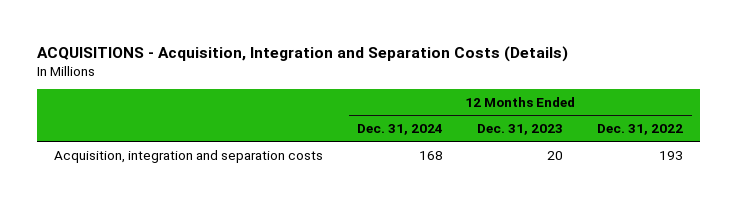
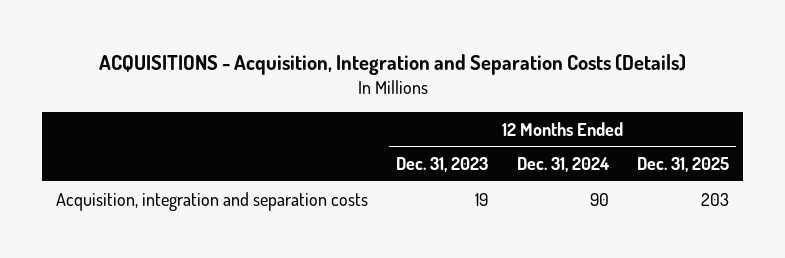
[597,124,684,136] Dec. 31, 2022 -> none
none -> [636,157,729,173] Dec. 31, 2025
[419,150,444,160] 168 -> [589,192,609,206] 90
[547,150,564,160] 20 -> [475,192,489,206] 19

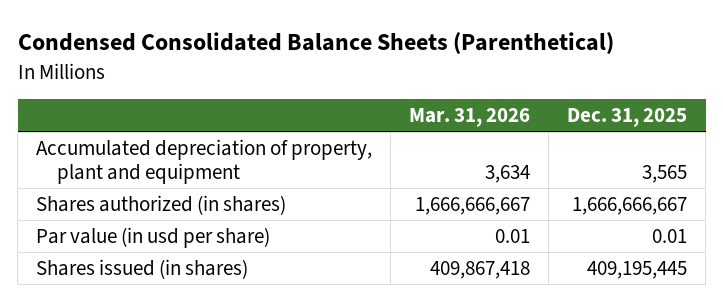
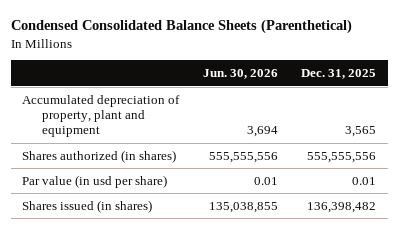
[409,108,531,128] Mar. 31, 2026 -> none
none -> [202,69,278,80] Jun. 30, 2026
[572,196,688,215] 1,666,666,667 -> [307,151,377,163] 555,555,556
[587,260,688,279] 409,195,445 -> [307,201,377,213] 136,398,482

